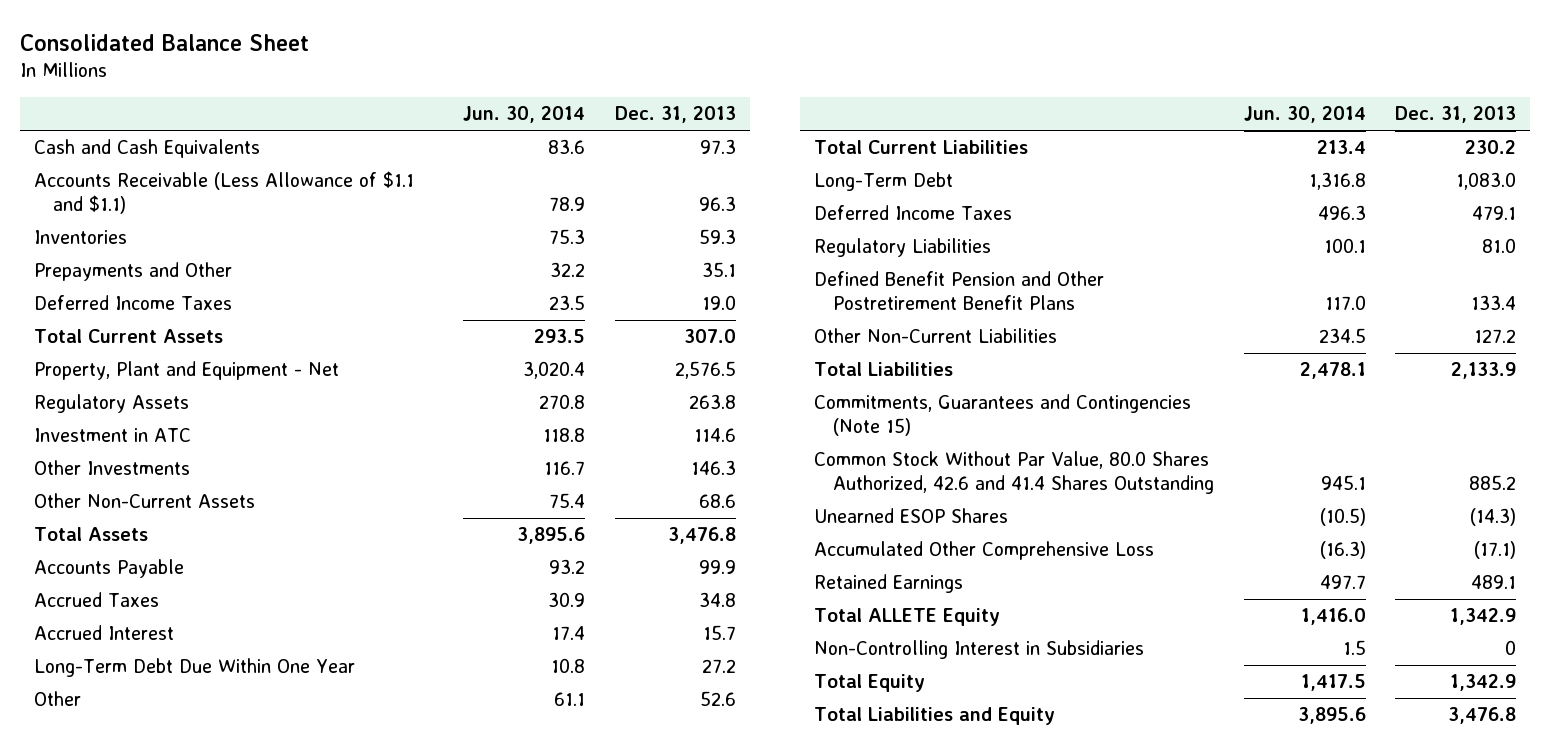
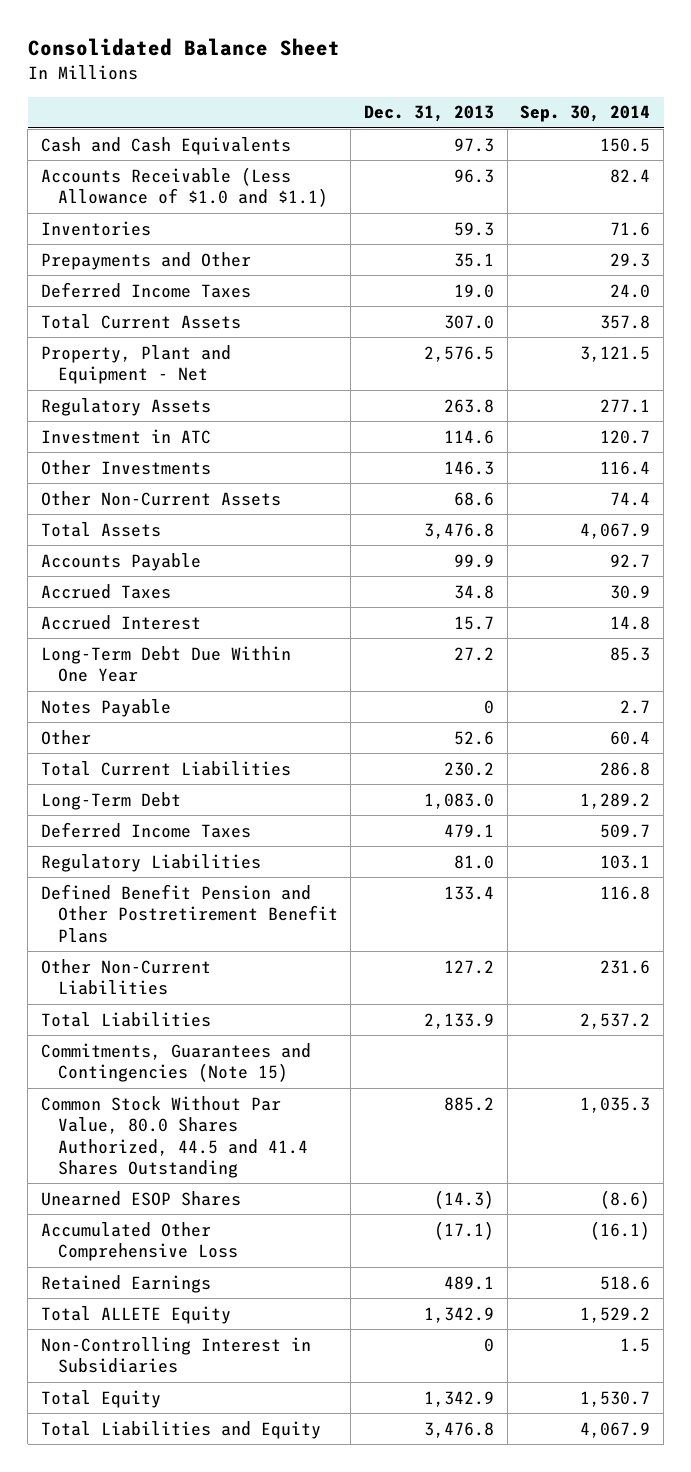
[463,106,586,124] Jun. 30, 2014 -> none
none -> [520,105,651,123] Sep. 30, 2014
[34,171,415,214] Accounts Receivable (Less Allowance of $1.1 and $1.1) -> [40,166,328,208] Accounts Receivable (Less Allowance of $1.0 and $1.1)
none -> [40,698,171,717] Notes Payable
[814,451,1215,494] Common Stock Without Par Value, 80.0 Shares Authorized, 42.6 and 41.4 Shares Outstanding -> [40,1095,308,1178] Common Stock Without Par Value, 80.0 Shares Authorized, 44.5 and 41.4 Shares Outstanding

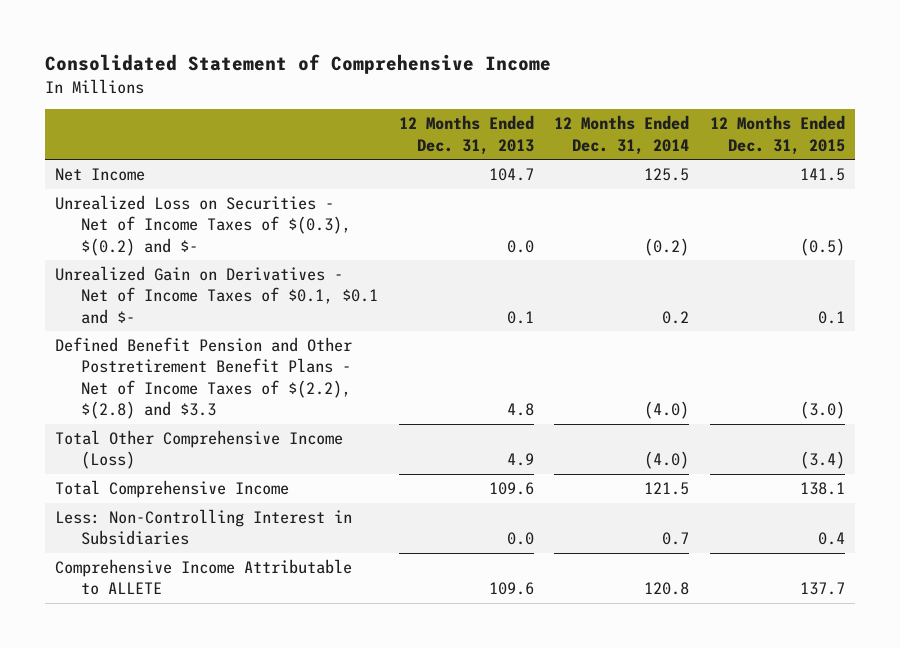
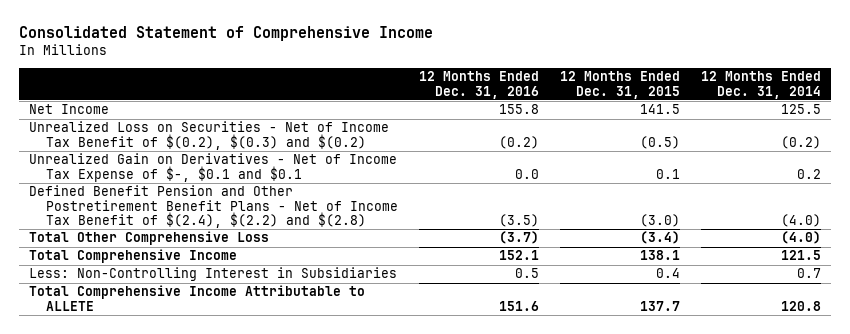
[398,115,534,155] 12 Months Ended Dec. 31, 2013 -> none
none -> [419,71,540,99] 12 Months Ended Dec. 31, 2016
[54,195,352,256] Unrealized Loss on Securities - Net of Income Taxes of $(0.3), $(0.2) and $- -> [29,121,390,150] Unrealized Loss on Securities - Net of Income Tax Benefit of $(0.2), $(0.3) and $(0.2)
[54,266,379,324] Unrealized Gain on Derivatives - Net of Income Taxes of $0.1, $0.1 and $- -> [29,153,398,182] Unrealized Gain on Derivatives - Net of Income Tax Expense of $-, $0.1 and $0.1
[54,337,352,420] Defined Benefit Pension and Other Postretirement Benefit Plans - Net of Income Taxes of $(2.2), $(2.8) and $3.3 -> [29,185,399,229] Defined Benefit Pension and Other Postretirement Benefit Plans - Net of Income Tax Benefit of $(2.4), $(2.2) and $(2.8)
[54,430,343,470] Total Other Comprehensive Income (Loss) -> [29,231,270,246] Total Other Comprehensive Loss
[54,559,352,596] Comprehensive Income Attributable to ALLETE -> [29,285,366,311] Total Comprehensive Income Attributable to ALLETE

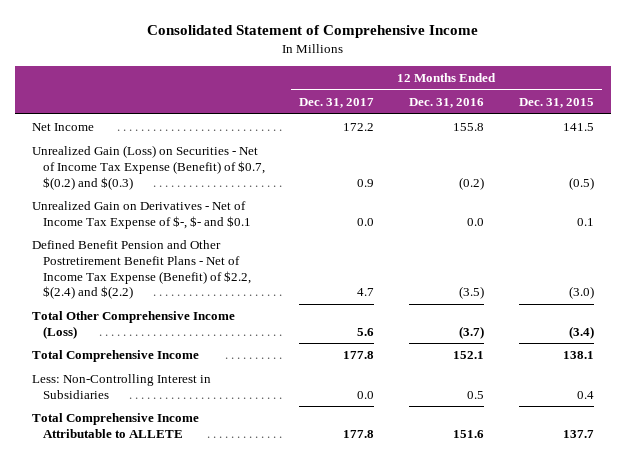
[700,71,821,99] 12 Months Ended Dec. 31, 2014 -> none
none -> [299,98,375,109] Dec. 31, 2017
[29,121,390,150] Unrealized Loss on Securities - Net of Income Tax Benefit of $(0.2), $(0.3) and $(0.2) -> [31,145,265,190] Unrealized Gain (Loss) on Securities - Net of Income Tax Expense (Benefit) of $0.7, $(0.2) and $(0.3)
[29,153,398,182] Unrealized Gain on Derivatives - Net of Income Tax Expense of $-, $0.1 and $0.1 -> [31,201,251,229] Unrealized Gain on Derivatives - Net of Income Tax Expense of $-, $- and $0.1
[29,185,399,229] Defined Benefit Pension and Other Postretirement Benefit Plans - Net of Income Tax Benefit of $(2.4), $(2.2) and $(2.8) -> [31,240,251,300] Defined Benefit Pension and Other Postretirement Benefit Plans - Net of Income Tax Expense (Benefit) of $2.2, $(2.4) and $(2.2)
[29,231,270,246] Total Other Comprehensive Loss -> [31,311,235,339] Total Other Comprehensive Income (Loss)

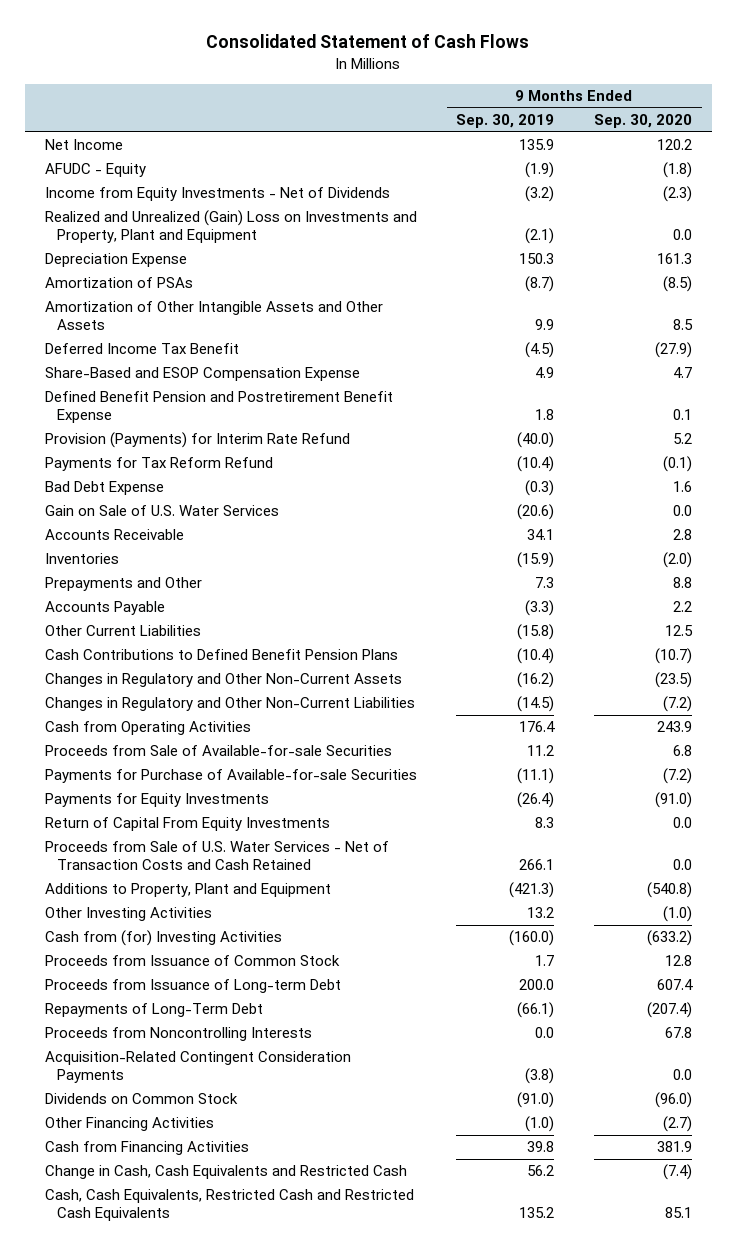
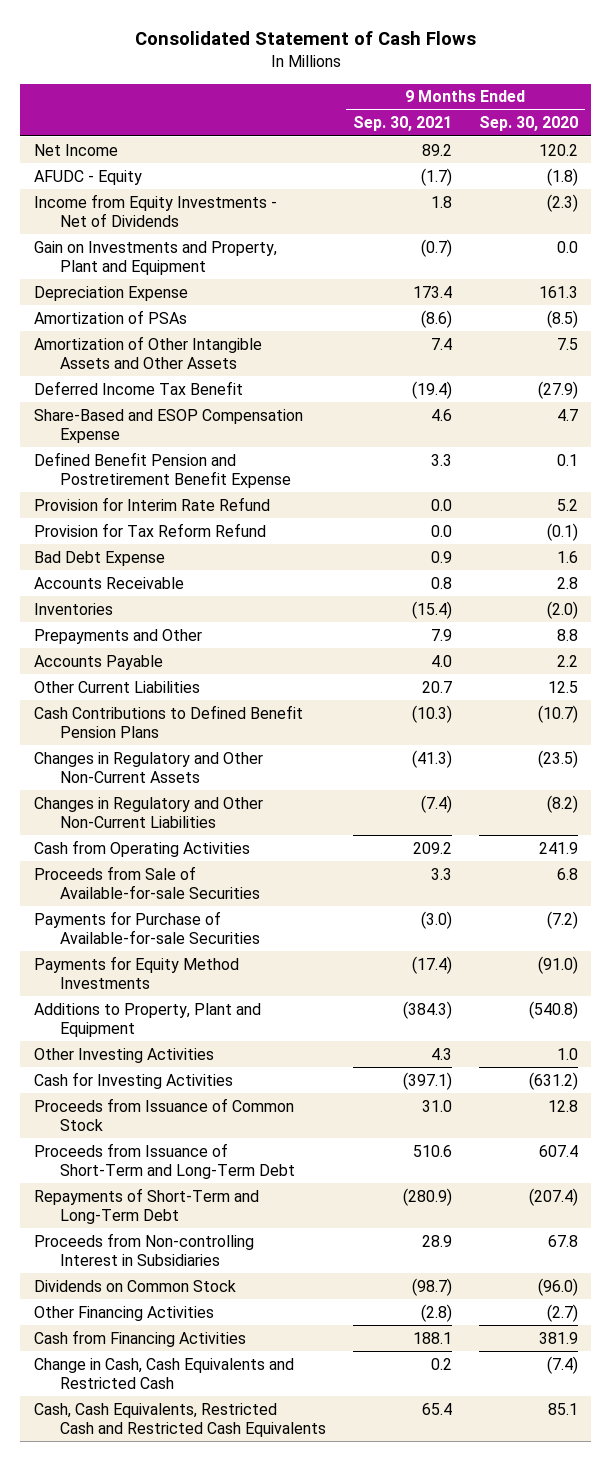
[456,114,555,129] Sep. 30, 2019 -> none
none -> [352,116,452,132] Sep. 30, 2021
[44,210,417,244] Realized and Unrealized (Gain) Loss on Investments and Property, Plant and Equipment -> [33,240,277,276] Gain on Investments and Property, Plant and Equipment
[673,319,694,331] 8.5 -> [556,337,578,350] 7.5
[44,432,350,449] Provision (Payments) for Interim Rate Refund -> [33,496,270,511] Provision for Interim Rate Refund
[44,457,273,472] Payments for Tax Reform Refund -> [33,522,266,537] Provision for Tax Reform Refund
[44,505,279,517] Gain on Sale of U.S. Water Services -> none
[663,696,693,713] (7.2) -> [546,794,578,813] (8.2)
[657,721,693,733] 243.9 -> [538,841,578,854] 241.9
[44,817,330,832] Return of Capital From Equity Investments -> none
[44,841,389,871] Proceeds from Sale of U.S. Water Services - Net of Transaction Costs and Cash Retained -> none
[44,793,269,808] Payments for Equity Investments -> [33,955,239,990] Payments for Equity Method Investments
[663,906,693,923] (1.0) -> [556,1047,578,1060] 1.0
[44,930,282,947] Cash from (for) Investing Activities -> [33,1071,233,1089] Cash for Investing Activities
[647,930,693,947] (633.2) -> [528,1071,578,1090] (631.2)
[44,1051,351,1084] Acquisition-Related Contingent Consideration Payments -> none
[44,979,341,994] Proceeds from Issuance of Long-term Debt -> [33,1142,295,1180] Proceeds from Issuance of Short-Term and Long-Term Debt
[44,1003,263,1018] Repayments of Long-Term Debt -> [33,1187,259,1225] Repayments of Short-Term and Long-Term Debt
[44,1027,312,1042] Proceeds from Noncontrolling Interests -> [33,1232,254,1267] Proceeds from Non-controlling Interest in Subsidiaries

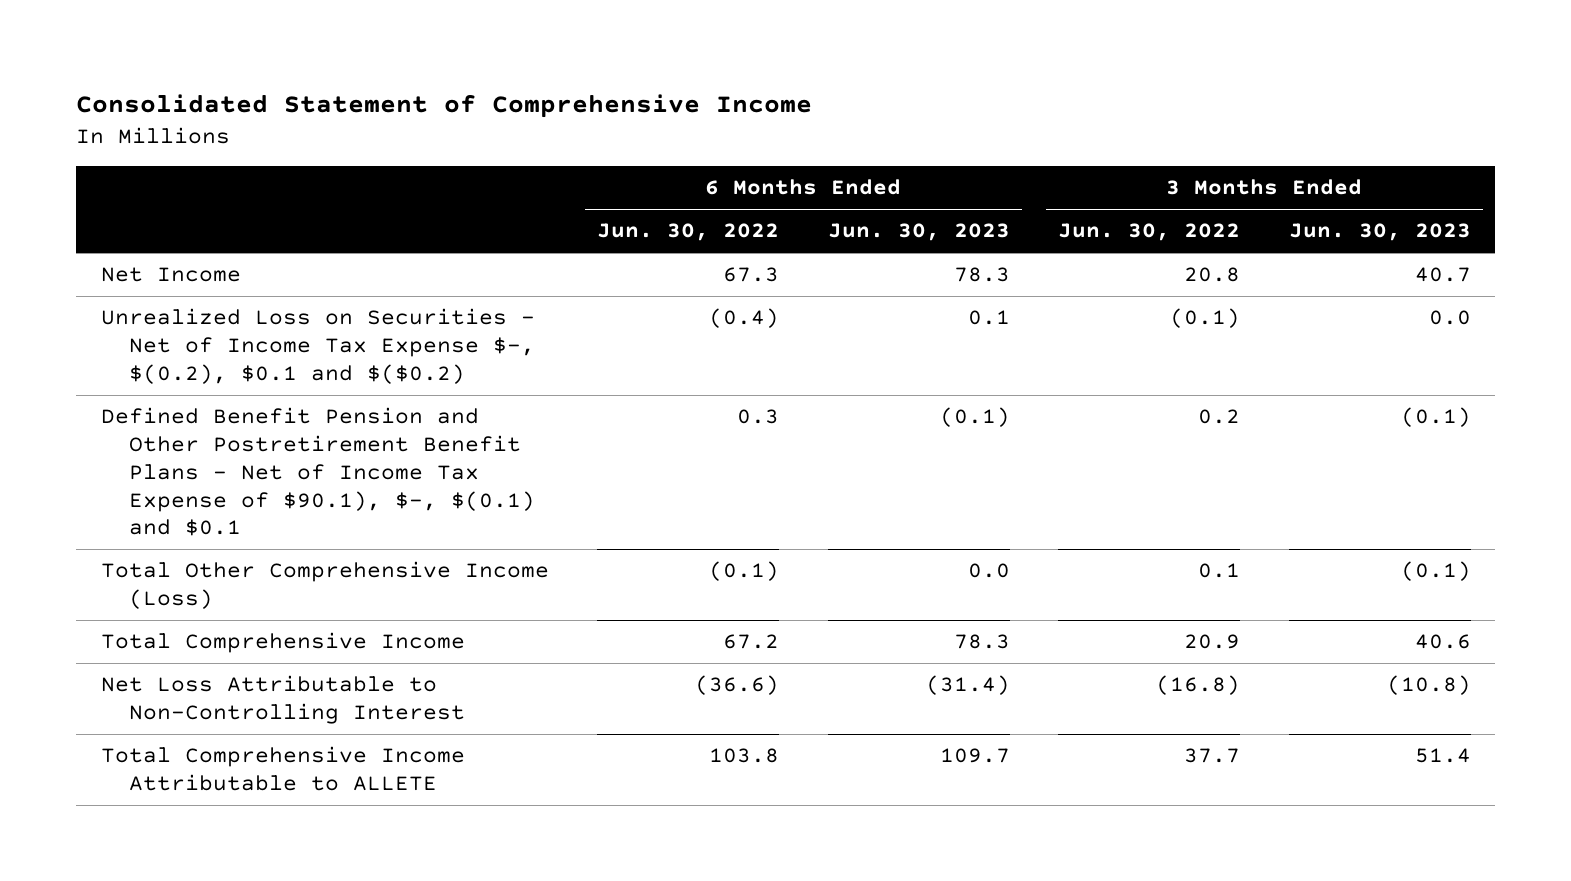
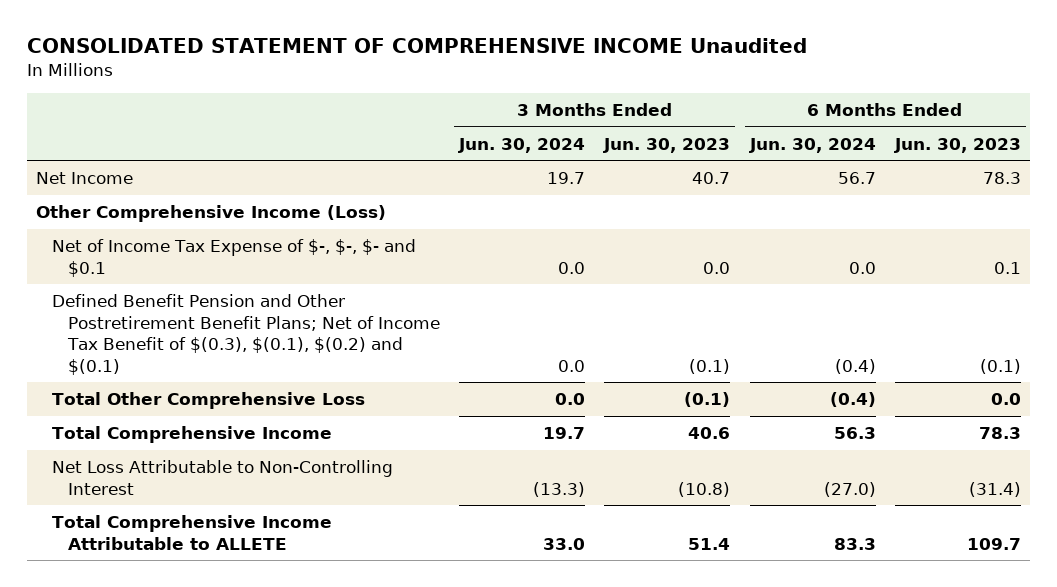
[76,93,813,118] Consolidated Statement of Comprehensive Income -> [26,38,807,54] CONSOLIDATED STATEMENT OF COMPREHENSIVE INCOME Unaudited
[597,223,780,242] Jun. 30, 2022 -> none
[1058,223,1241,242] Jun. 30, 2022 -> none
none -> [458,137,586,153] Jun. 30, 2024
none -> [748,137,876,153] Jun. 30, 2024
none -> [36,205,387,223] Other Comprehensive Income (Loss)
[100,308,535,384] Unrealized Loss on Securities - Net of Income Tax Expense $-, $(0.2), $0.1 and $($0.2) -> [52,239,417,277] Net of Income Tax Expense of $-, $-, $- and $0.1
[100,407,535,537] Defined Benefit Pension and Other Postretirement Benefit Plans - Net of Income Tax Expense of $90.1), $-, $(0.1) and $0.1 -> [52,294,440,375] Defined Benefit Pension and Other Postretirement Benefit Plans; Net of Income Tax Benefit of $(0.3), $(0.1), $(0.2) and $(0.1)
[100,561,549,610] Total Other Comprehensive Income (Loss) -> [52,392,366,410] Total Other Comprehensive Loss

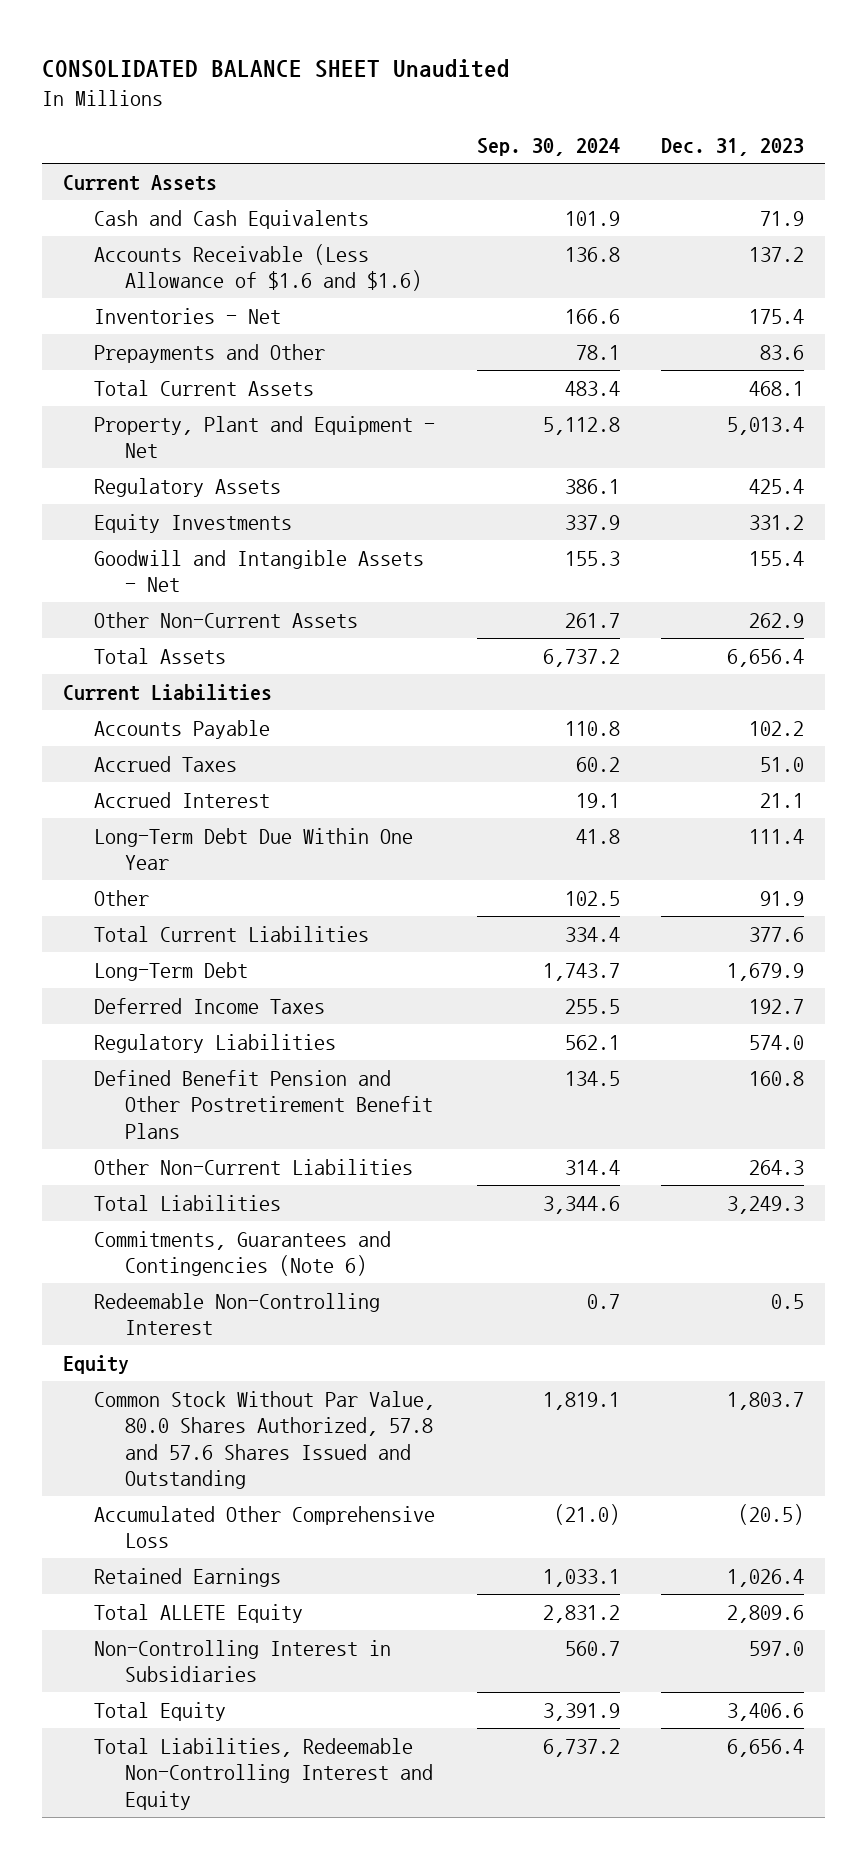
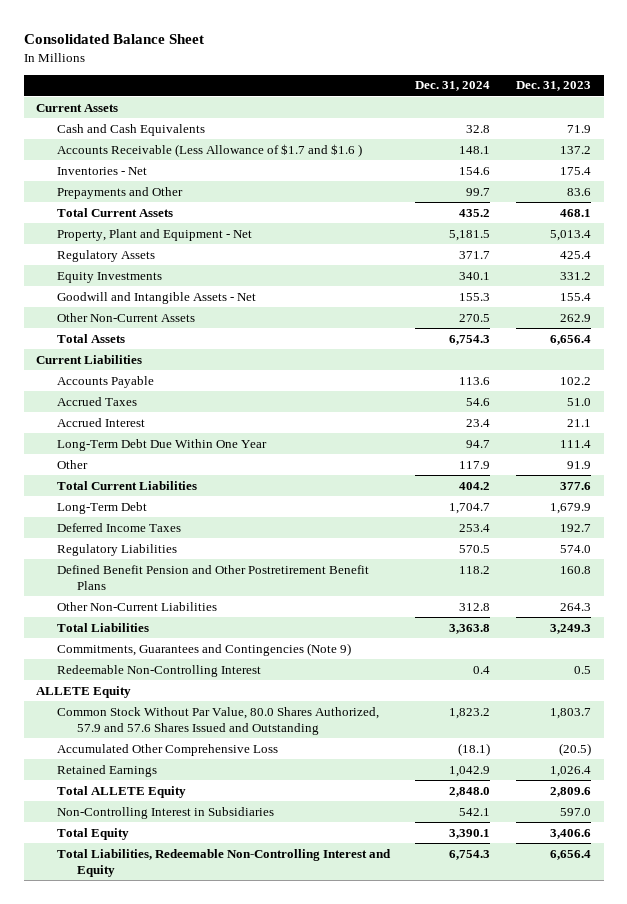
[42,59,511,79] CONSOLIDATED BALANCE SHEET Unaudited -> [23,33,204,44] Consolidated Balance Sheet
[476,138,620,157] Sep. 30, 2024 -> none
none -> [415,81,491,92] Dec. 31, 2024
[94,243,422,292] Accounts Receivable (Less Allowance of $1.6 and $1.6) -> [56,143,362,157] Accounts Receivable (Less Allowance of $1.7 and $1.6 )
[94,1230,392,1277] Commitments, Guarantees and Contingencies (Note 6) -> [56,642,351,656] Commitments, Guarantees and Contingencies (Note 9)
[63,1354,130,1374] Equity -> [36,685,132,698] ALLETE Equity
[94,1390,436,1490] Common Stock Without Par Value, 80.0 Shares Authorized, 57.8 and 57.6 Shares Issued and Outstanding -> [56,706,379,736] Common Stock Without Par Value, 80.0 Shares Authorized, 57.9 and 57.6 Shares Issued and Outstanding

